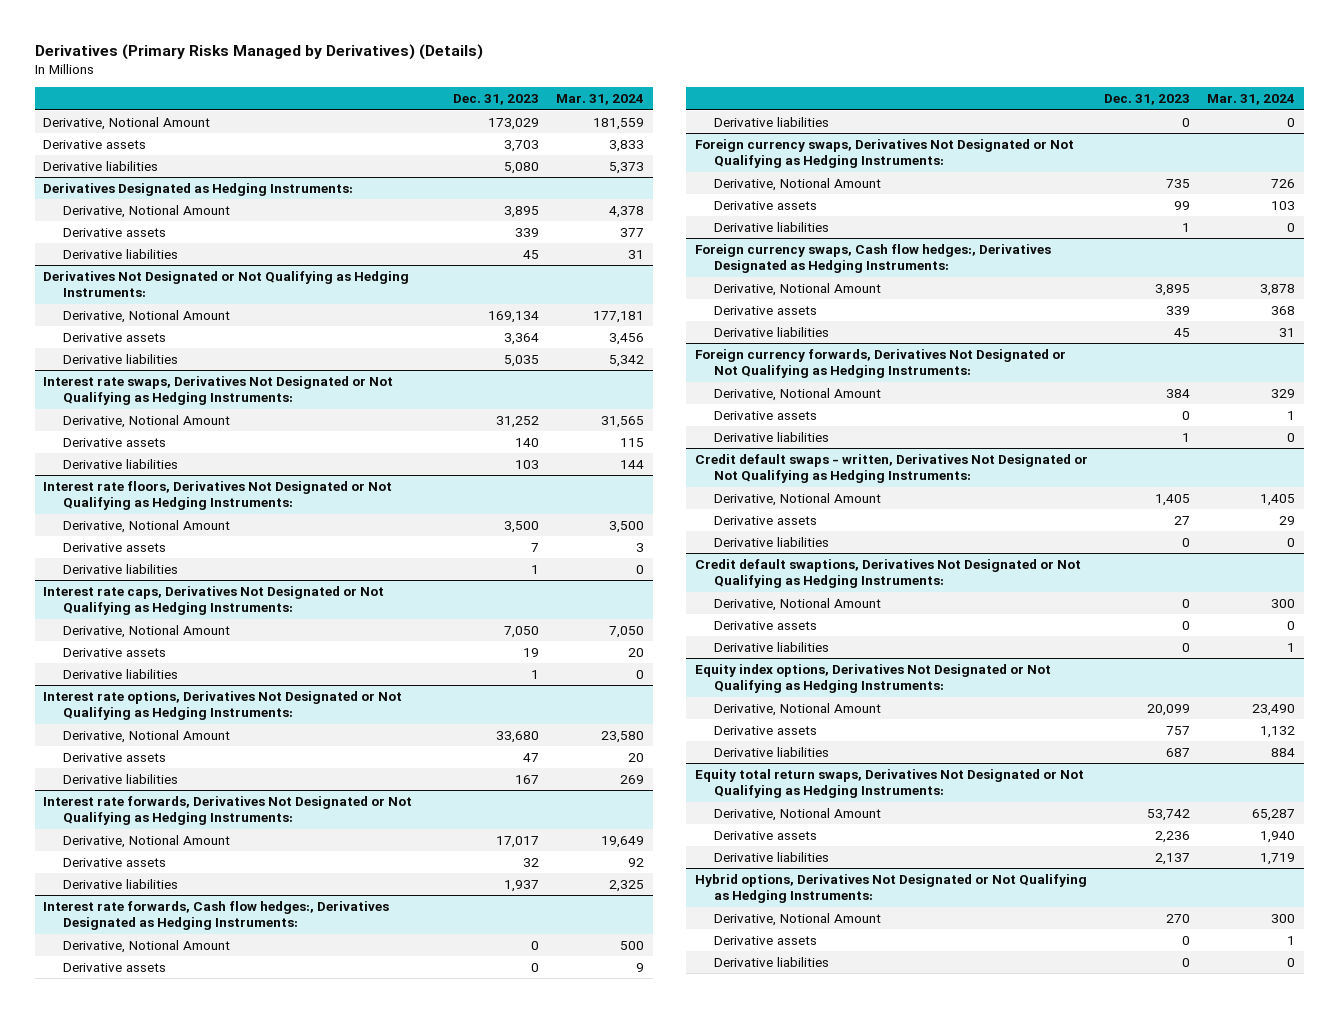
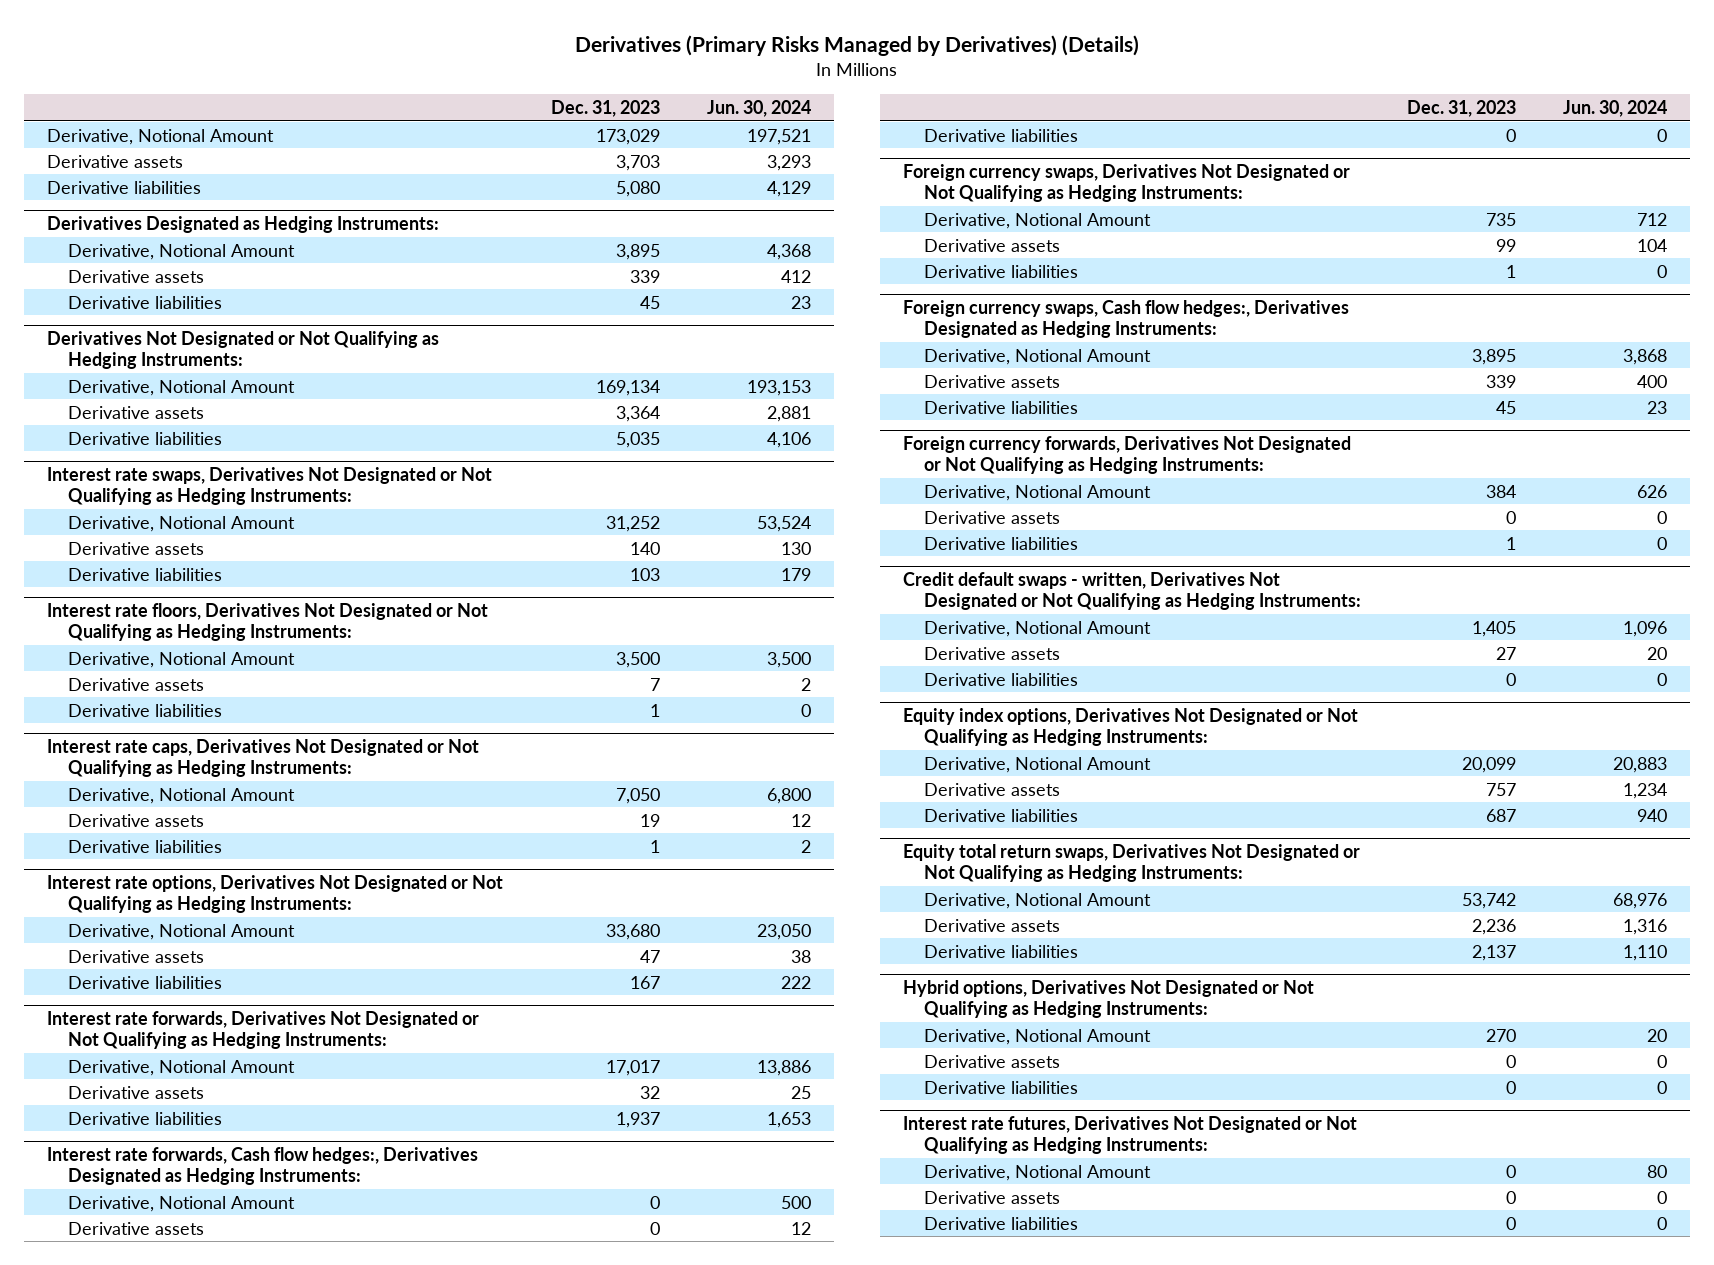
[556,94,645,106] Mar. 31, 2024 -> none
none -> [707,99,812,117] Jun. 30, 2024
[694,558,1081,589] Credit default swaptions, Derivatives Not Designated or Not Qualifying as Hedging Instruments: -> none
[713,597,881,611] Derivative, Notional Amount -> none
[713,620,817,630] Derivative assets -> none
[713,641,829,652] Derivative liabilities -> none
none -> [902,1116,1357,1155] Interest rate futures, Derivatives Not Designated or Not Qualifying as Hedging Instruments:
none -> [923,1164,1151,1181] Derivative, Notional Amount
none -> [923,1190,1060,1204] Derivative assets
none -> [923,1216,1078,1230] Derivative liabilities

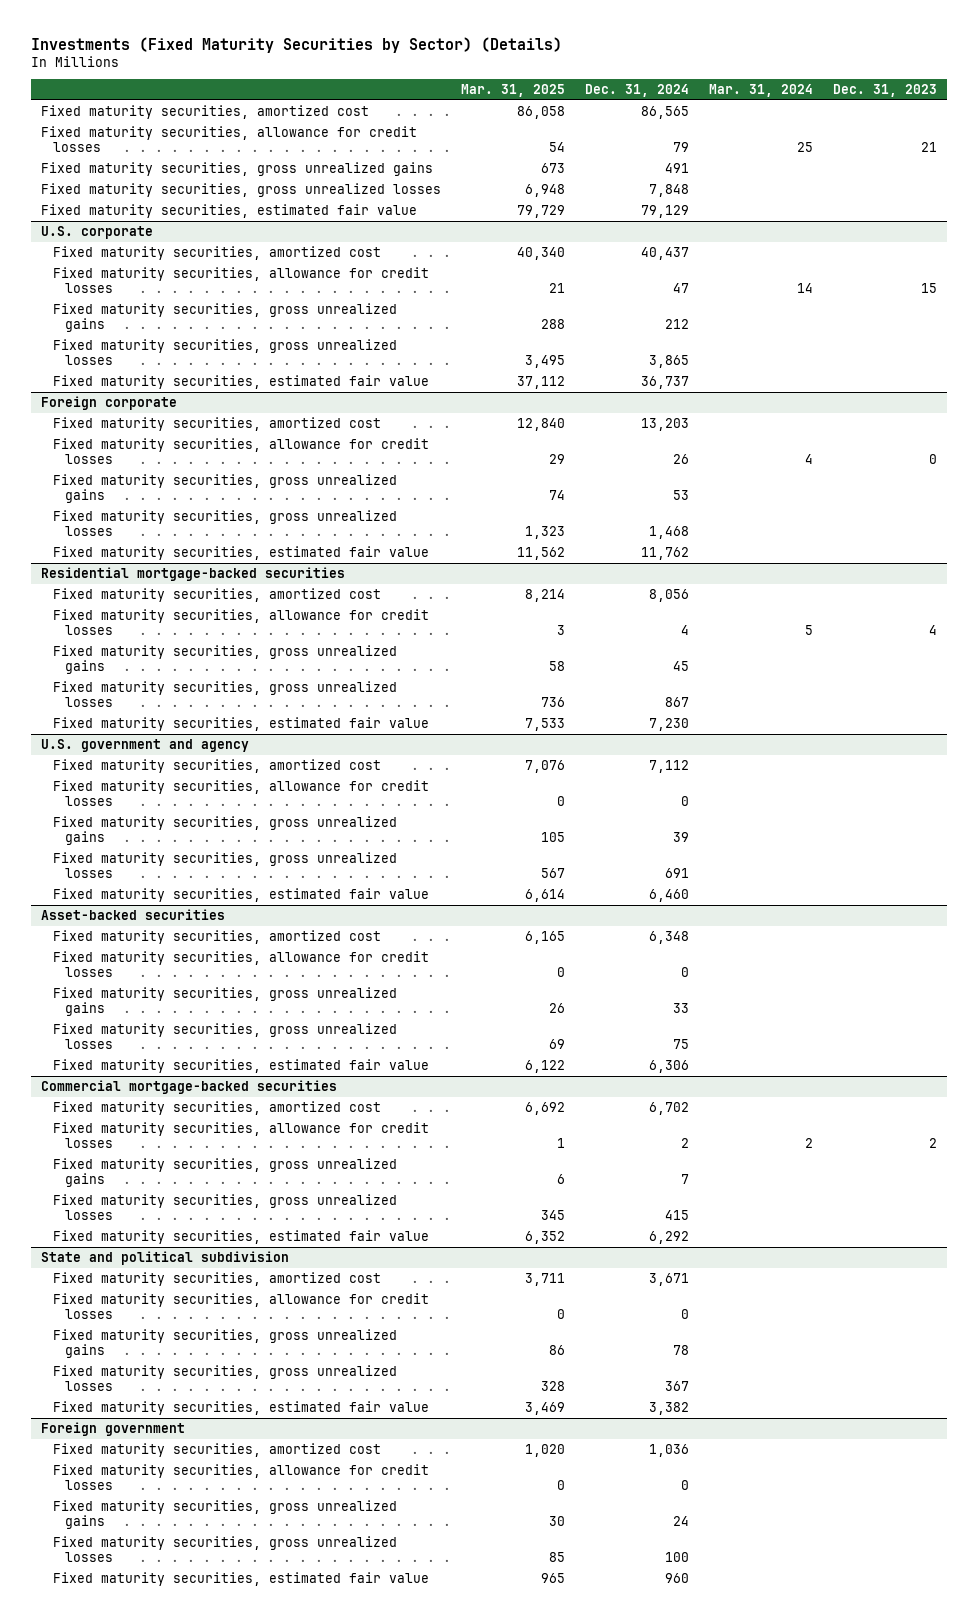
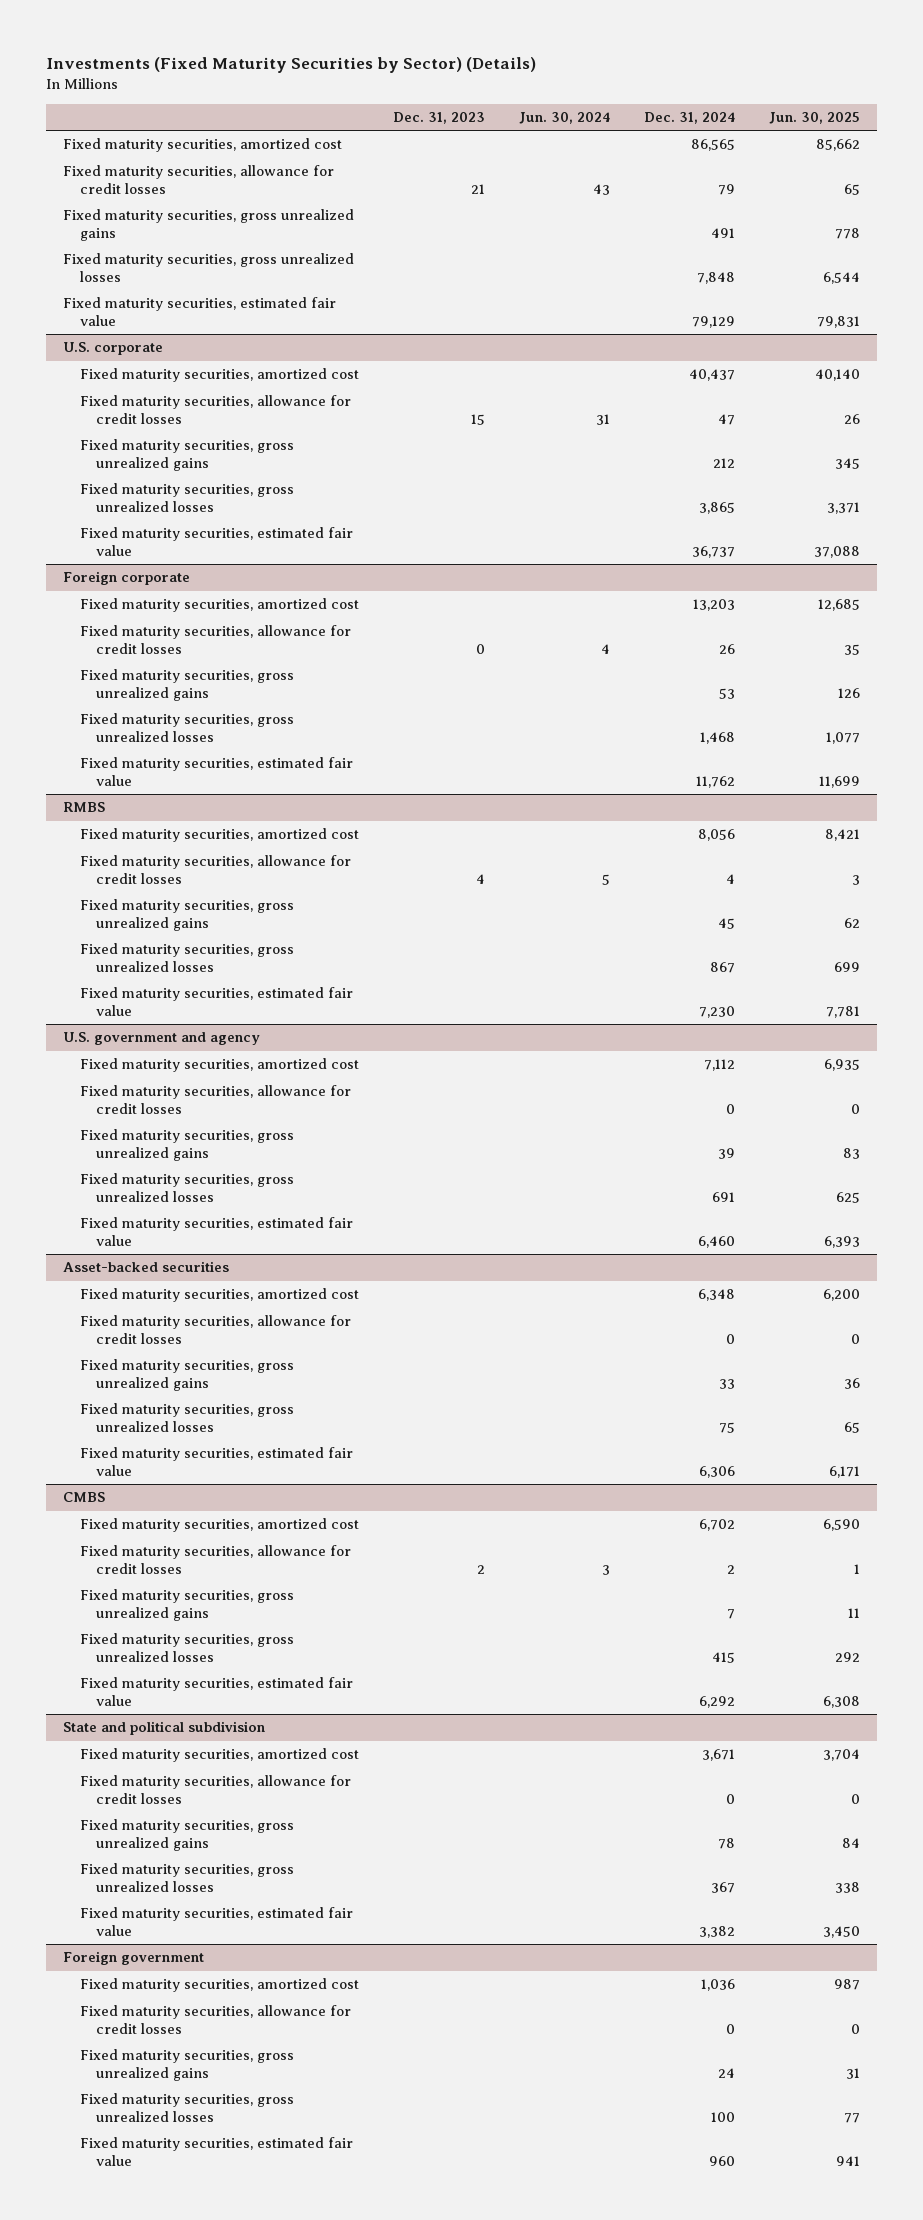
[460,84,565,98] Mar. 31, 2025 -> none
[708,84,813,98] Mar. 31, 2024 -> none
none -> [518,112,610,125] Jun. 30, 2024
none -> [768,112,860,125] Jun. 30, 2025
[40,566,345,581] Residential mortgage-backed securities -> [63,802,106,813] RMBS
[40,1079,337,1094] Commercial mortgage-backed securities -> [63,1492,106,1503] CMBS

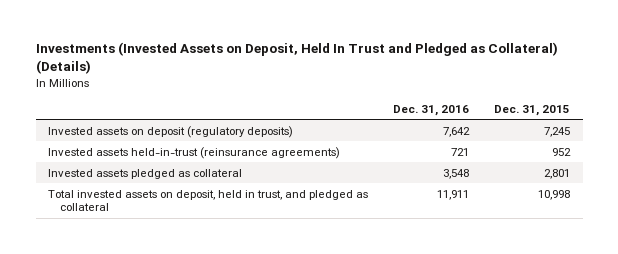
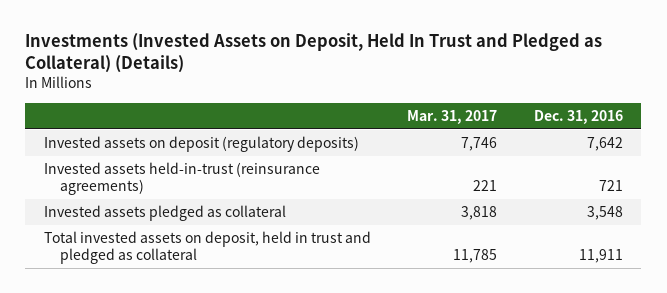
[494,105,571,117] Dec. 31, 2015 -> none
none -> [407,109,498,124] Mar. 31, 2017
[48,189,369,212] Total invested assets on deposit, held in trust, and pledged as collateral -> [43,231,371,265] Total invested assets on deposit, held in trust and pledged as collateral

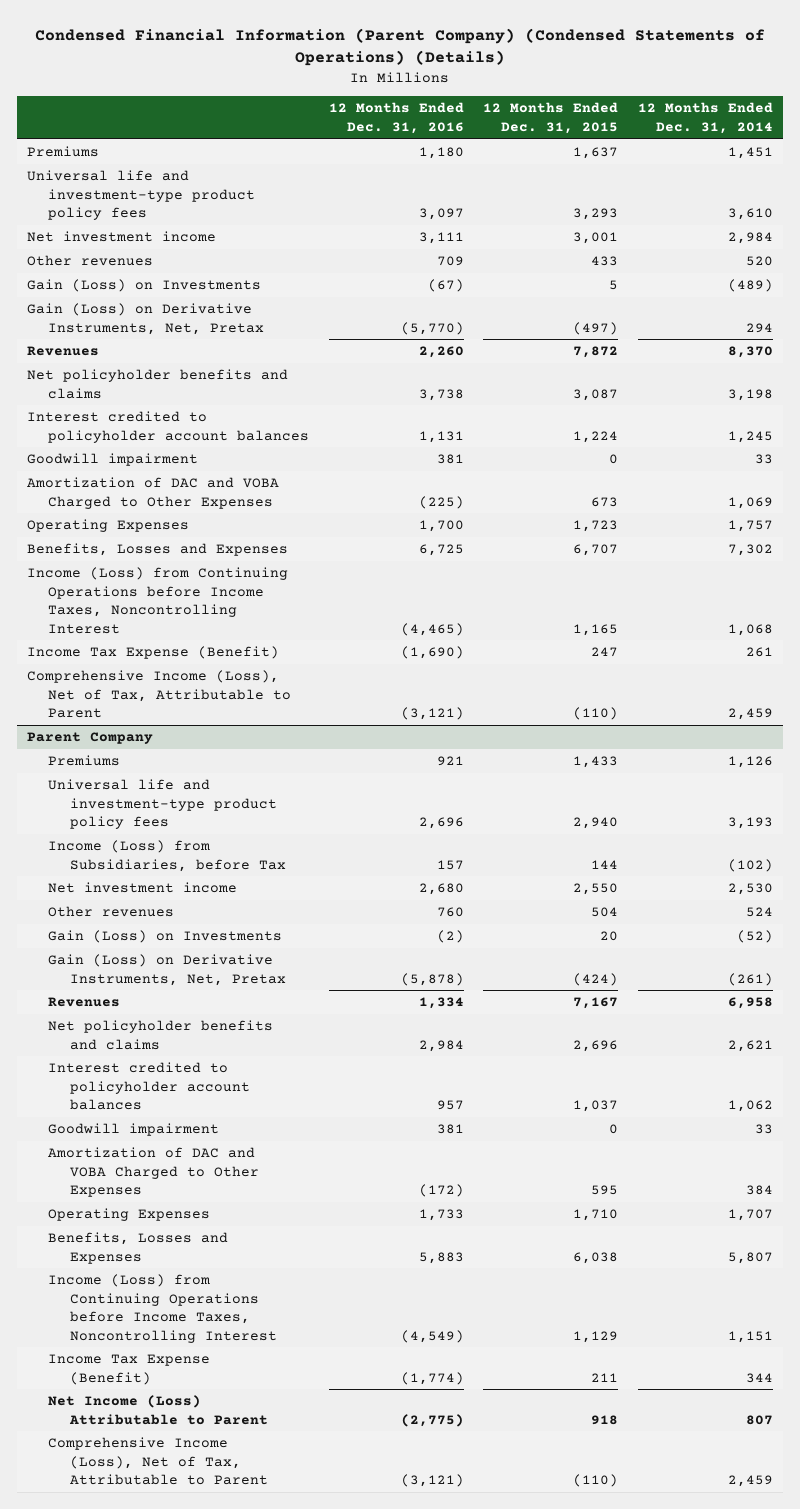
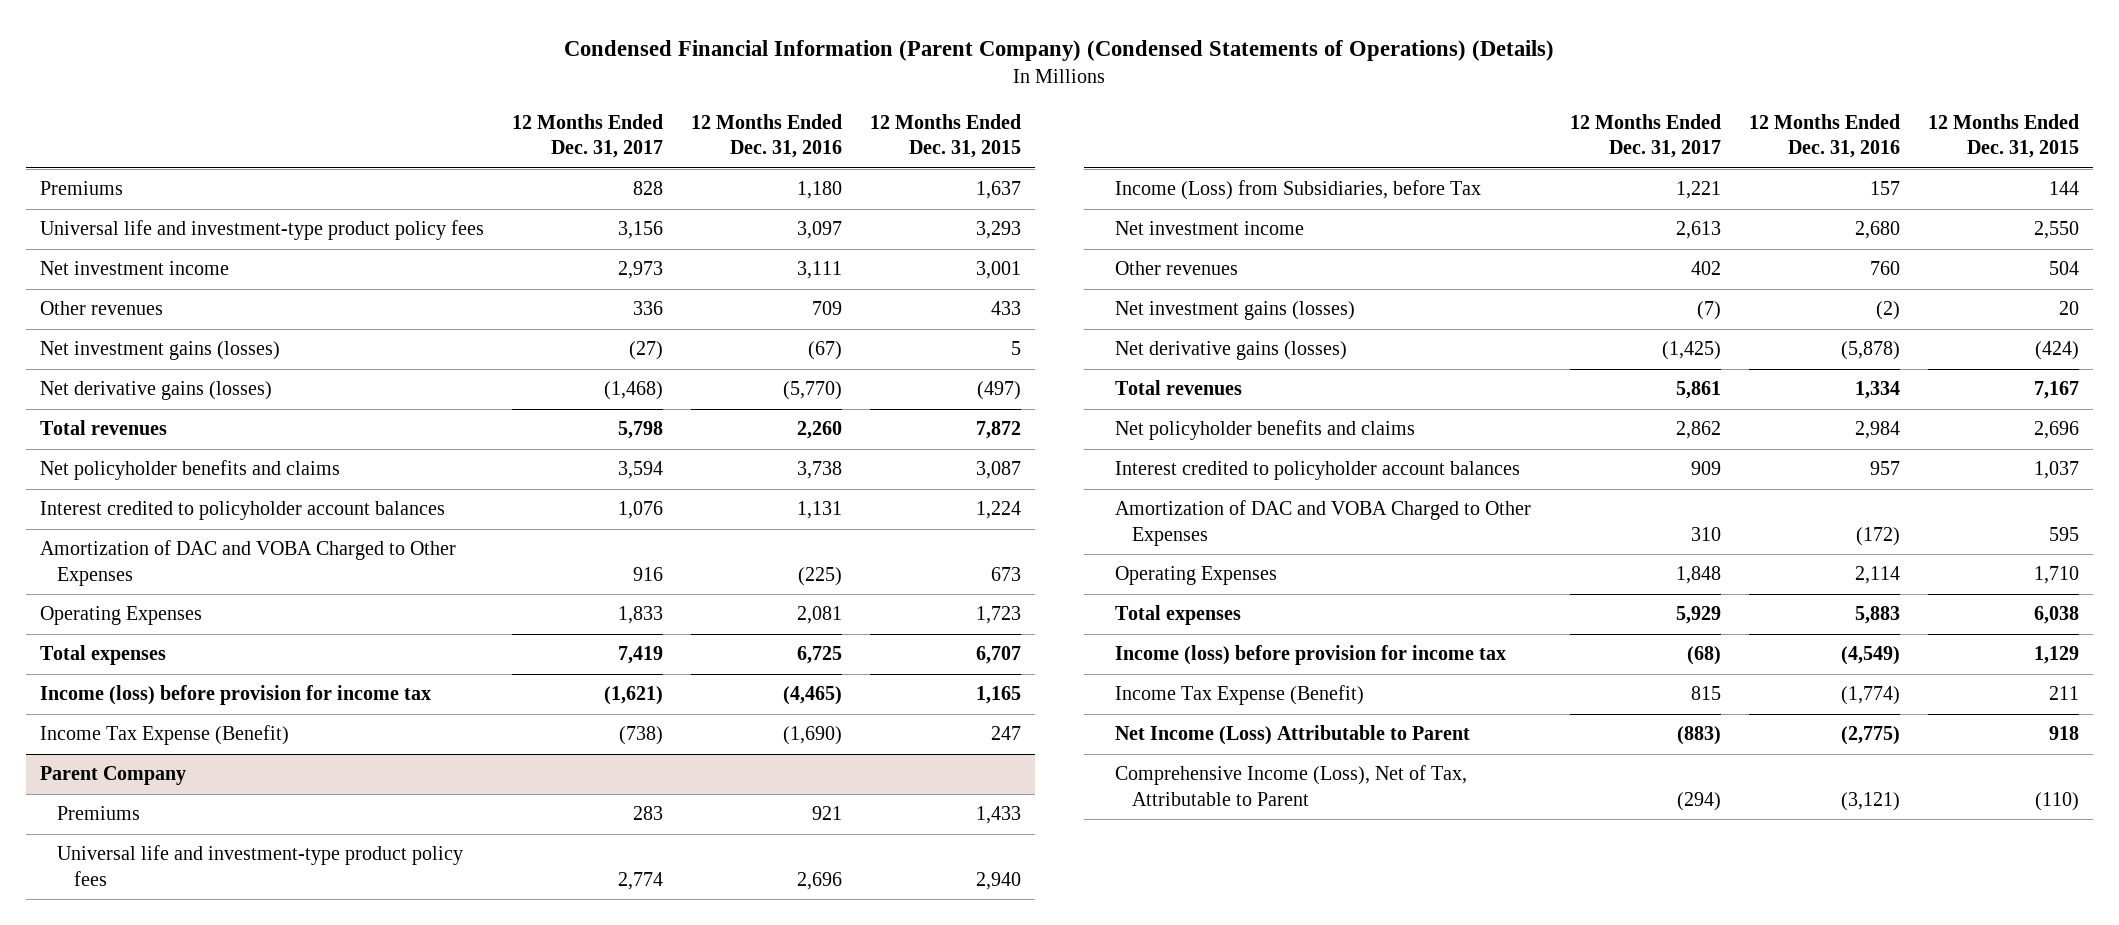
[637,102,773,134] 12 Months Ended Dec. 31, 2014 -> none
none -> [511,114,663,159] 12 Months Ended Dec. 31, 2017
[27,279,262,293] Gain (Loss) on Investments -> [39,341,280,361] Net investment gains (losses)
[27,303,265,335] Gain (Loss) on Derivative Instruments, Net, Pretax -> [39,381,272,401] Net derivative gains (losses)
[27,346,100,357] Revenues -> [39,420,167,436] Total revenues
[27,453,199,467] Goodwill impairment -> none
[418,520,464,533] 1,700 -> [796,606,842,625] 2,081
[27,543,289,557] Benefits, Losses and Expenses -> [39,645,166,666] Total expenses
[27,567,289,634] Income (Loss) from Continuing Operations before Income Taxes, Noncontrolling Interest -> [39,685,431,706] Income (loss) before provision for income tax
[27,670,292,719] Comprehensive Income (Loss), Net of Tax, Attributable to Parent -> none
[48,930,283,944] Gain (Loss) on Investments -> [1115,301,1356,321] Net investment gains (losses)
[48,954,286,986] Gain (Loss) on Derivative Instruments, Net, Pretax -> [1115,341,1348,361] Net derivative gains (losses)
[48,997,121,1008] Revenues -> [1115,380,1243,396] Total revenues
[48,1123,220,1137] Goodwill impairment -> none
[418,1209,464,1222] 1,733 -> [1854,566,1900,585] 2,114
[48,1232,229,1264] Benefits, Losses and Expenses -> [1115,605,1242,626] Total expenses
[48,1274,277,1343] Income (Loss) from Continuing Operations before Income Taxes, Noncontrolling Interest -> [1115,645,1507,666] Income (loss) before provision for income tax

